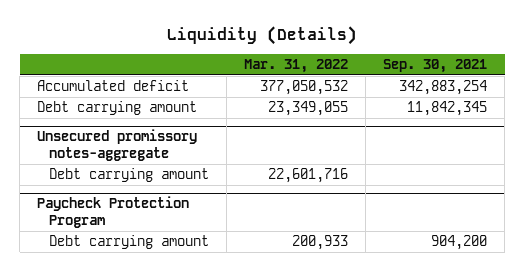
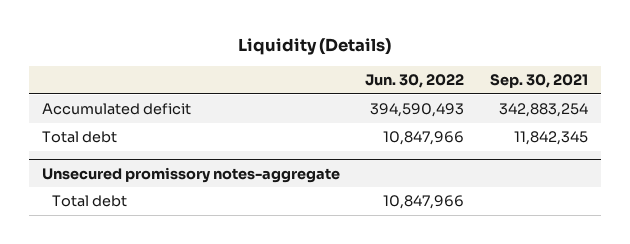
[243,59,348,74] Mar. 31, 2022 -> none
none -> [365,73,465,88] Jun. 30, 2022
[37,101,198,116] Debt carrying amount -> [41,131,117,144] Total debt
[37,196,190,229] Paycheck Protection Program -> none
[48,235,209,250] Debt carrying amount -> none
[48,168,209,183] Debt carrying amount -> [51,195,127,208] Total debt

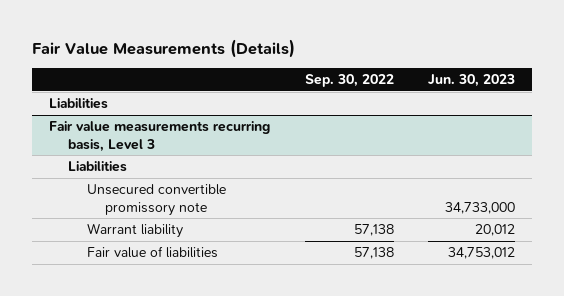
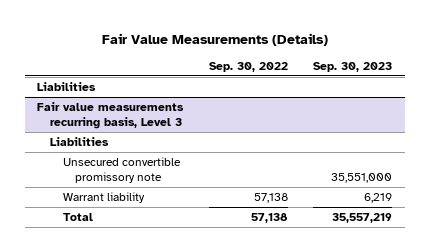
[428,74,516,88] Jun. 30, 2023 -> none
none -> [313,61,393,72] Sep. 30, 2023
[86,246,218,259] Fair value of liabilities -> [62,213,93,222] Total

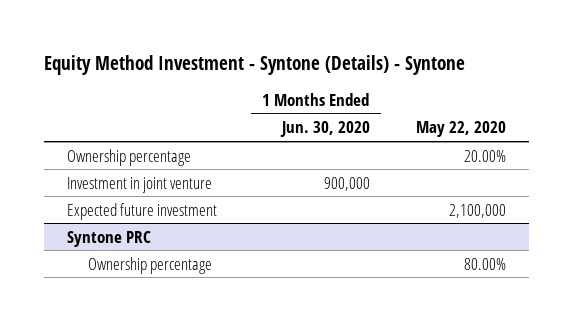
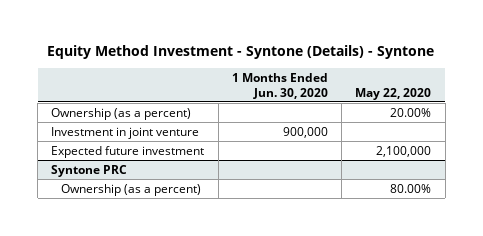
[67,148,192,166] Ownership percentage -> [51,107,192,120] Ownership (as a percent)
[88,256,213,274] Ownership percentage -> [61,183,202,196] Ownership (as a percent)

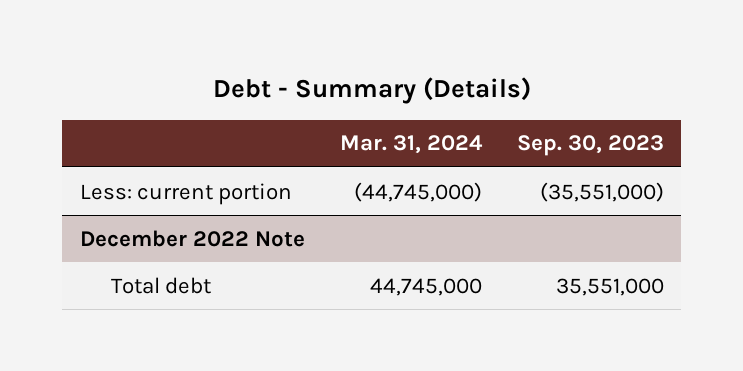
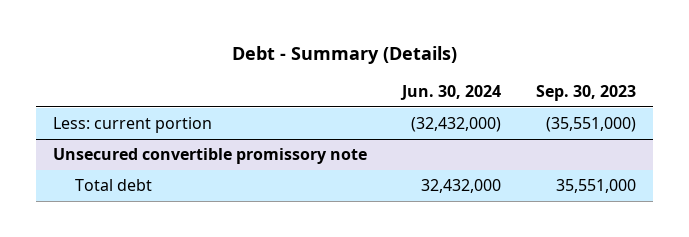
[339,135,483,155] Mar. 31, 2024 -> none
none -> [400,85,502,101] Jun. 30, 2024
[79,229,305,247] December 2022 Note -> [53,148,368,165] Unsecured convertible promissory note

